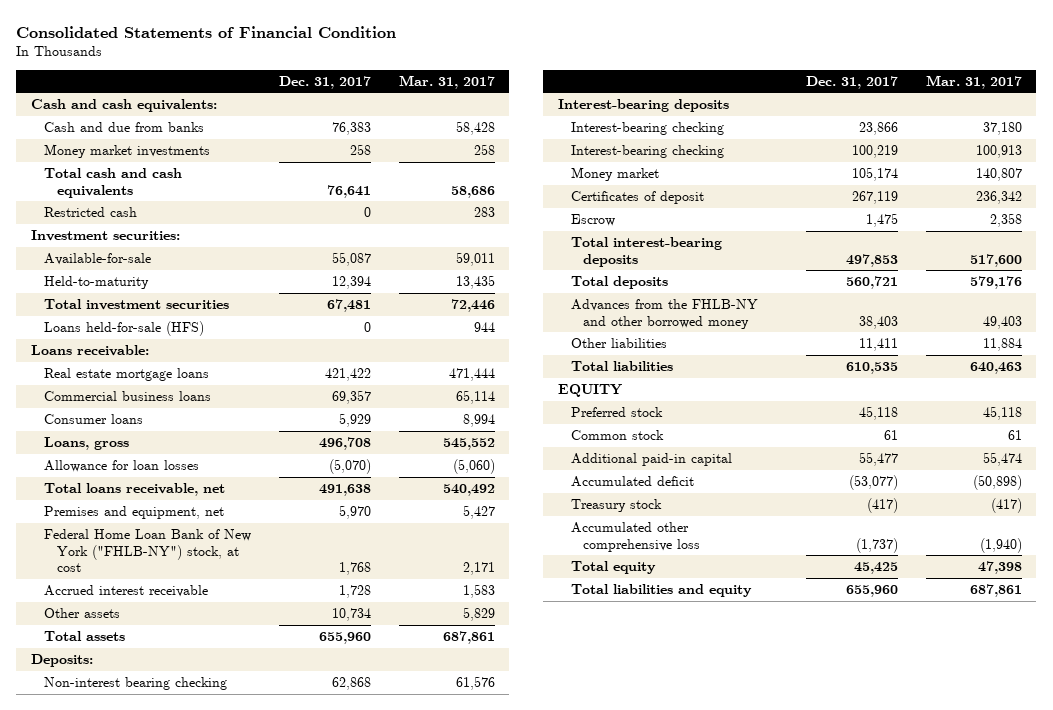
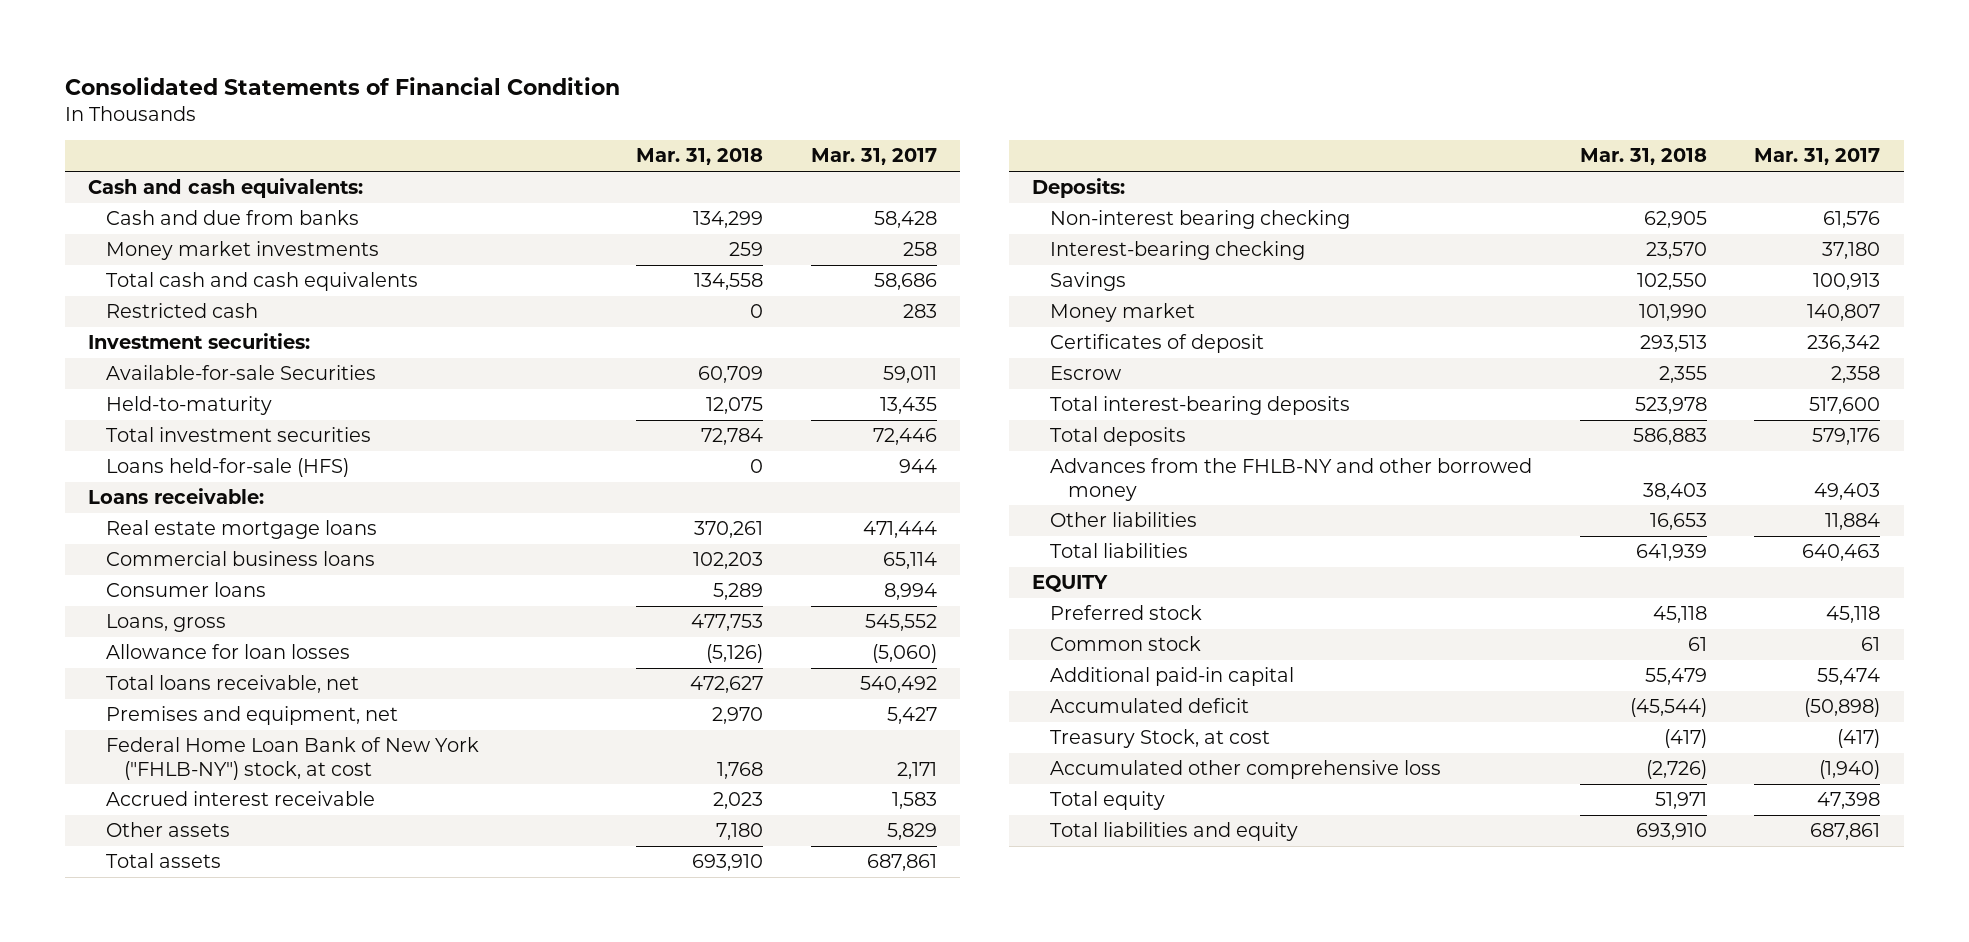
[278,75,371,89] Dec. 31, 2017 -> none
none -> [635,148,763,166] Mar. 31, 2018
[43,253,151,266] Available-for-sale -> [106,365,377,381] Available-for-sale Securities
[557,99,729,113] Interest-bearing deposits -> none
[570,145,724,159] Interest-bearing checking -> [1050,272,1127,292] Savings
[570,499,662,513] Treasury stock -> [1050,729,1271,749] Treasury Stock, at cost

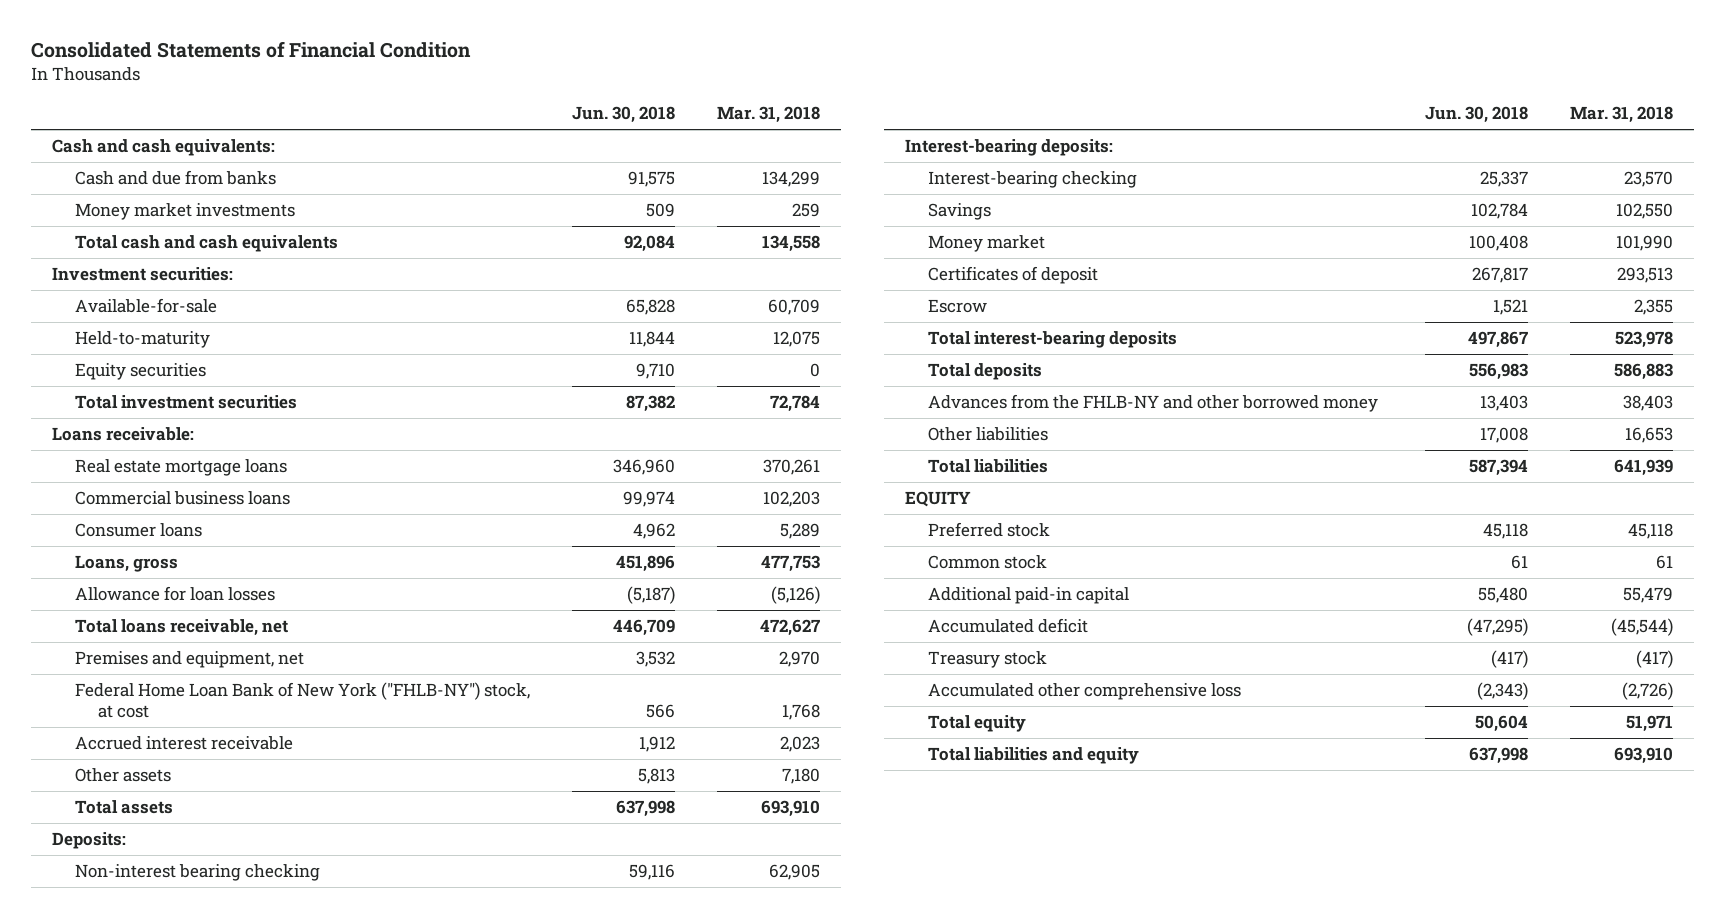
[810,148,937,166] Mar. 31, 2017 -> none
none -> [572,106,676,124] Jun. 30, 2018
[106,303,259,319] Restricted cash -> none
[106,365,377,381] Available-for-sale Securities -> [74,298,217,314] Available-for-sale
none -> [74,363,206,381] Equity securities
[106,458,350,478] Loans held-for-sale (HFS) -> none
none -> [904,139,1113,157] Interest-bearing deposits:
[1050,729,1271,749] Treasury Stock, at cost -> [927,651,1047,669] Treasury stock

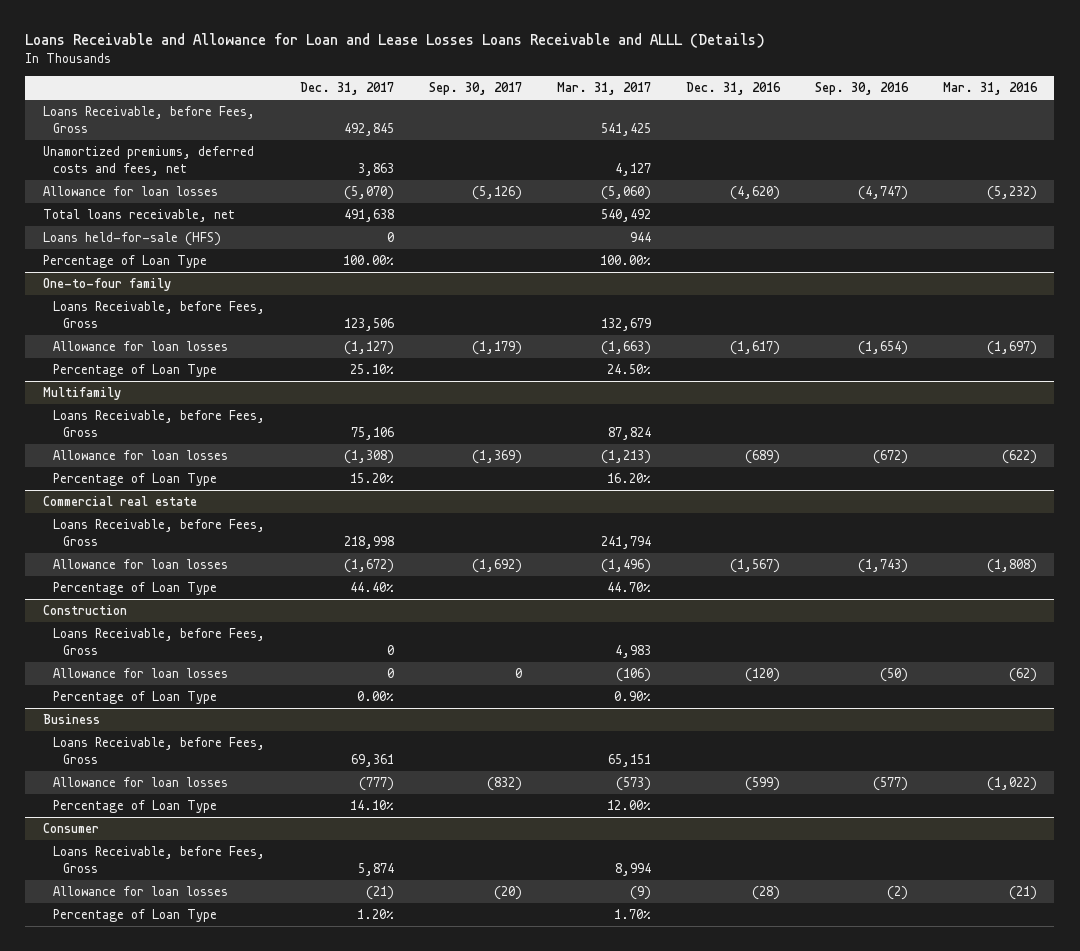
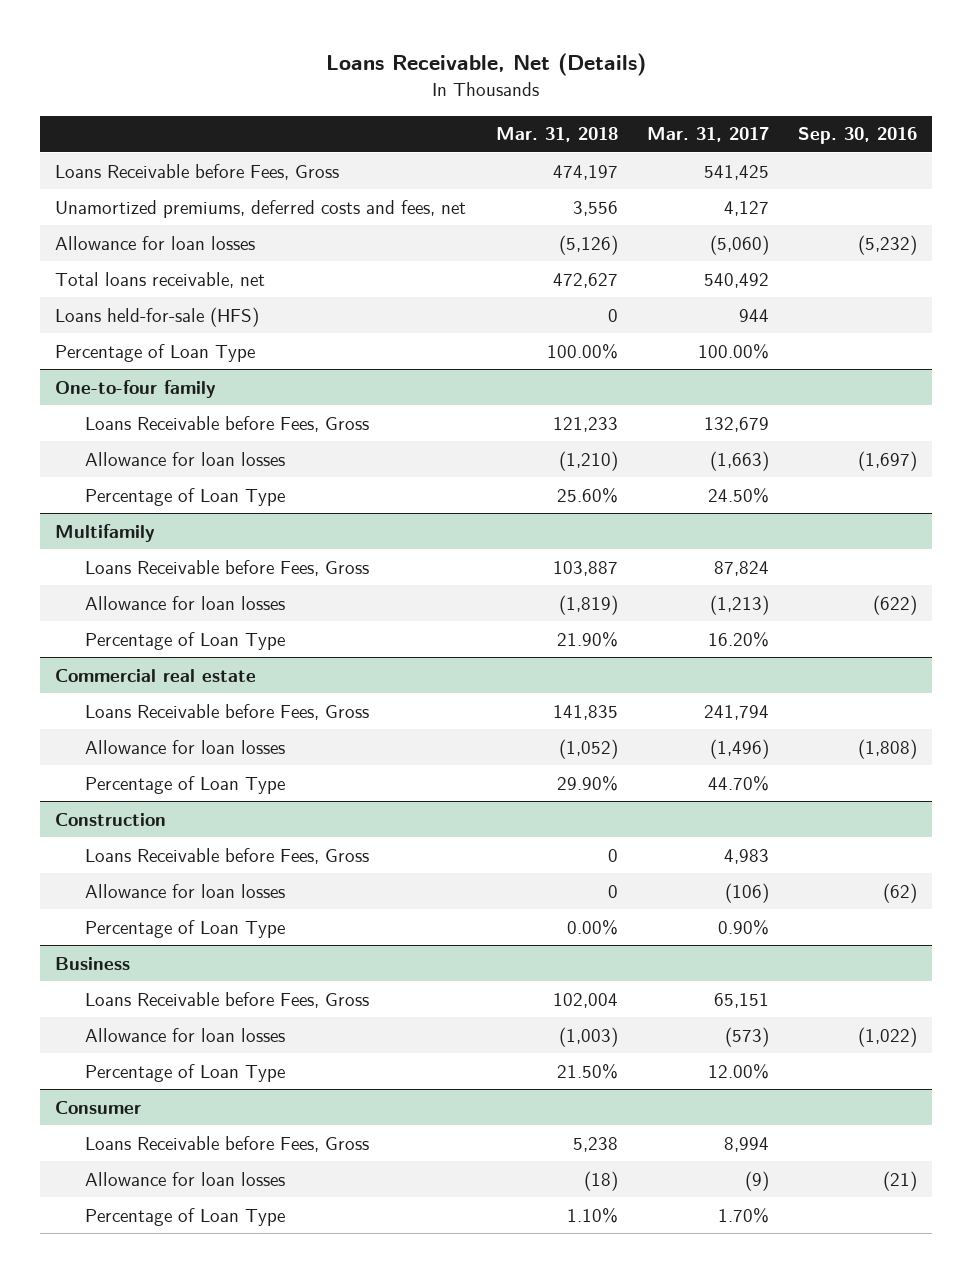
[25,33,766,49] Loans Receivable and Allowance for Loan and Lease Losses Loans Receivable and ALLL (Details) -> [326,53,647,77] Loans Receivable, Net (Details)
[299,82,394,96] Dec. 31, 2017 -> none
[428,82,522,96] Sep. 30, 2017 -> none
[685,82,781,96] Dec. 31, 2016 -> none
[942,82,1038,96] Mar. 31, 2016 -> none
none -> [495,127,618,143] Mar. 31, 2018
[42,106,255,133] Loans Receivable, before Fees, Gross -> [55,163,340,180] Loans Receivable before Fees, Gross
[857,186,908,201] (4,747) -> [858,234,918,255] (5,232)
[52,301,265,328] Loans Receivable, before Fees, Gross -> [85,415,370,432] Loans Receivable before Fees, Gross
[857,341,908,356] (1,654) -> [858,450,918,471] (1,697)
[52,410,265,437] Loans Receivable, before Fees, Gross -> [85,559,370,576] Loans Receivable before Fees, Gross
[872,450,908,465] (672) -> [873,594,918,615] (622)
[52,519,265,546] Loans Receivable, before Fees, Gross -> [85,703,370,720] Loans Receivable before Fees, Gross
[857,559,908,574] (1,743) -> [858,738,918,759] (1,808)
[52,628,265,655] Loans Receivable, before Fees, Gross -> [85,847,370,864] Loans Receivable before Fees, Gross
[879,668,908,683] (50) -> [883,882,918,903] (62)
[52,737,265,764] Loans Receivable, before Fees, Gross -> [85,991,370,1008] Loans Receivable before Fees, Gross
[872,777,908,792] (577) -> [858,1026,918,1047] (1,022)
[52,846,265,873] Loans Receivable, before Fees, Gross -> [85,1135,370,1152] Loans Receivable before Fees, Gross
[886,886,908,901] (2) -> [883,1170,918,1191] (21)

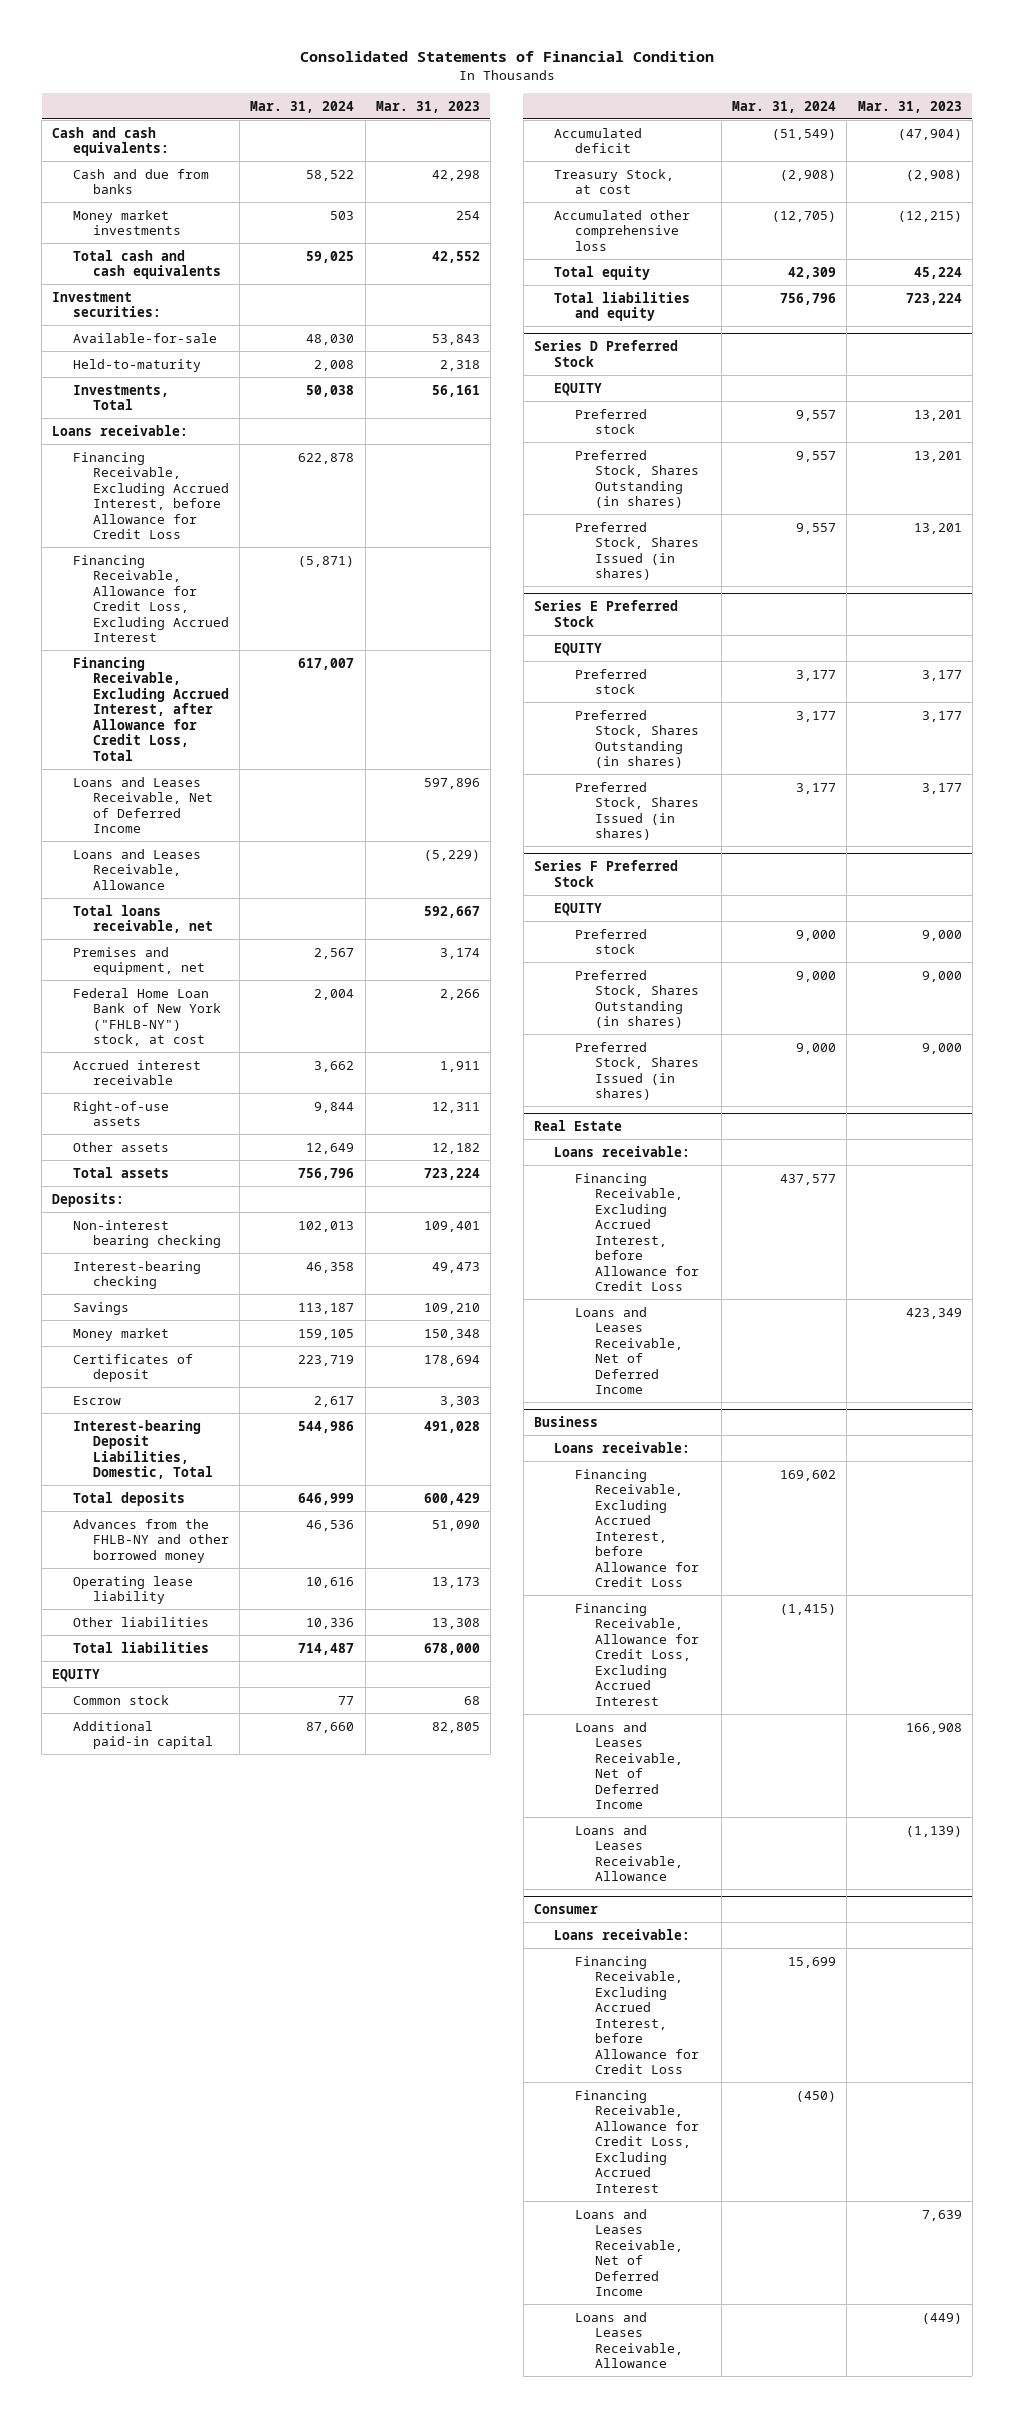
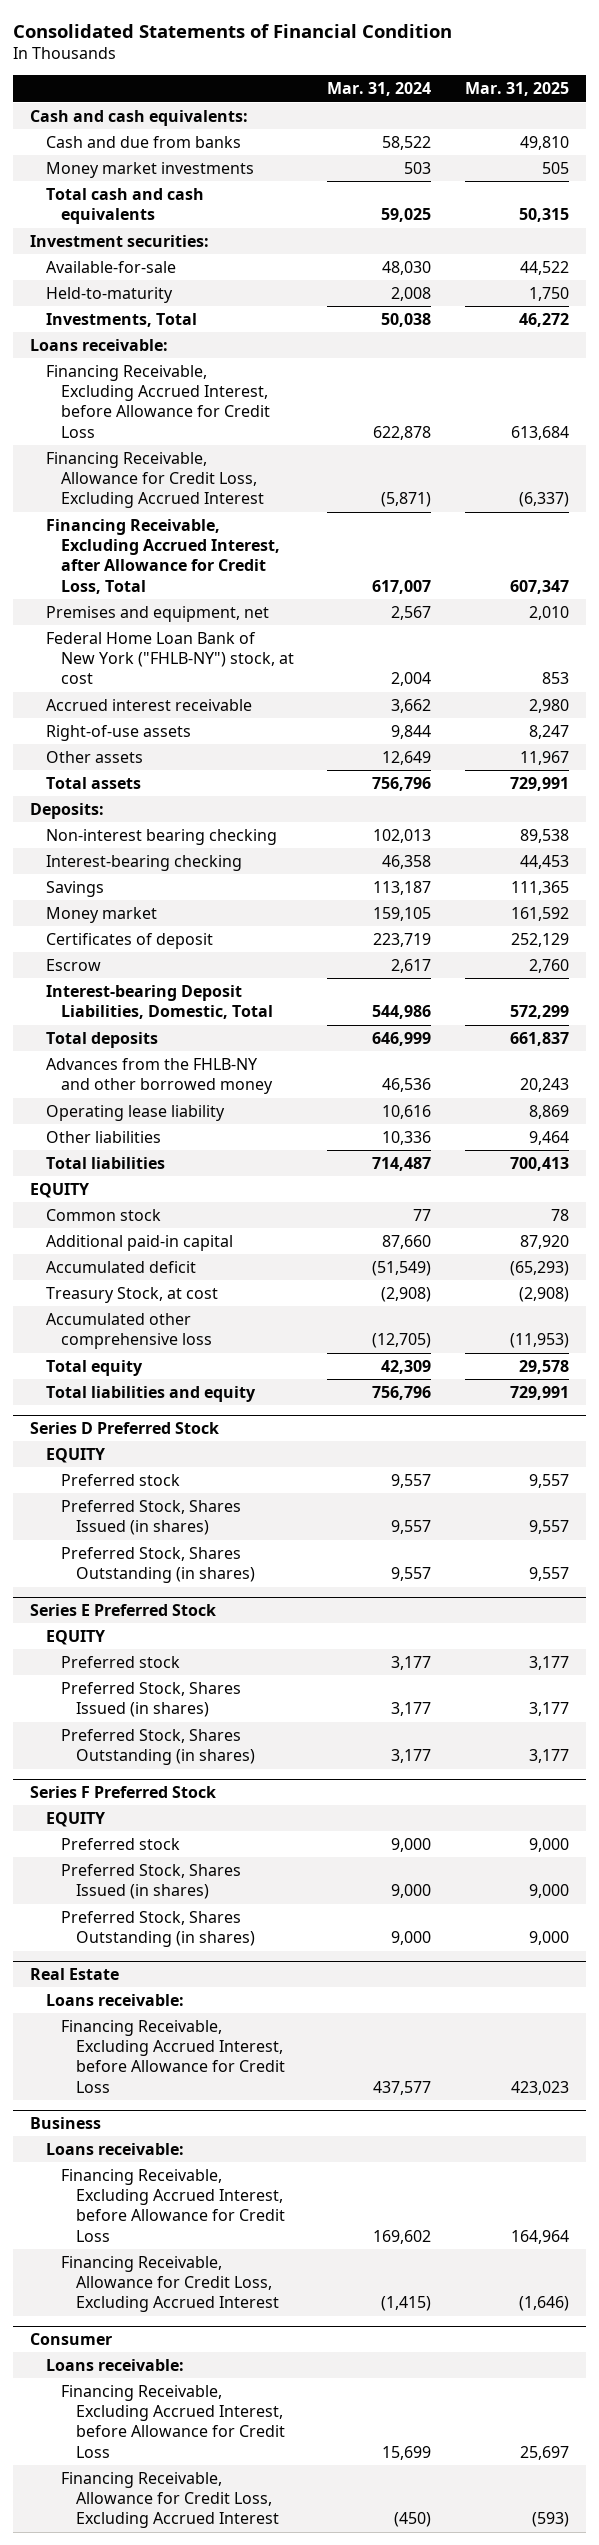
[375,100,480,113] Mar. 31, 2023 -> none
none -> [465,82,570,97] Mar. 31, 2025
[72,776,213,834] Loans and Leases Receivable, Net of Deferred Income -> none
[72,848,201,890] Loans and Leases Receivable, Allowance -> none
[72,904,213,934] Total loans receivable, net -> none
[574,449,700,509] Preferred Stock, Shares Outstanding (in shares) -> [60,1546,256,1584] Preferred Stock, Shares Outstanding (in shares)
[574,709,700,769] Preferred Stock, Shares Outstanding (in shares) -> [60,1728,256,1766] Preferred Stock, Shares Outstanding (in shares)
[574,969,700,1029] Preferred Stock, Shares Outstanding (in shares) -> [60,1910,256,1948] Preferred Stock, Shares Outstanding (in shares)
[574,1306,684,1395] Loans and Leases Receivable, Net of Deferred Income -> none
[574,1721,684,1810] Loans and Leases Receivable, Net of Deferred Income -> none
[574,1824,684,1882] Loans and Leases Receivable, Allowance -> none
[574,2208,684,2297] Loans and Leases Receivable, Net of Deferred Income -> none
[574,2311,684,2369] Loans and Leases Receivable, Allowance -> none

